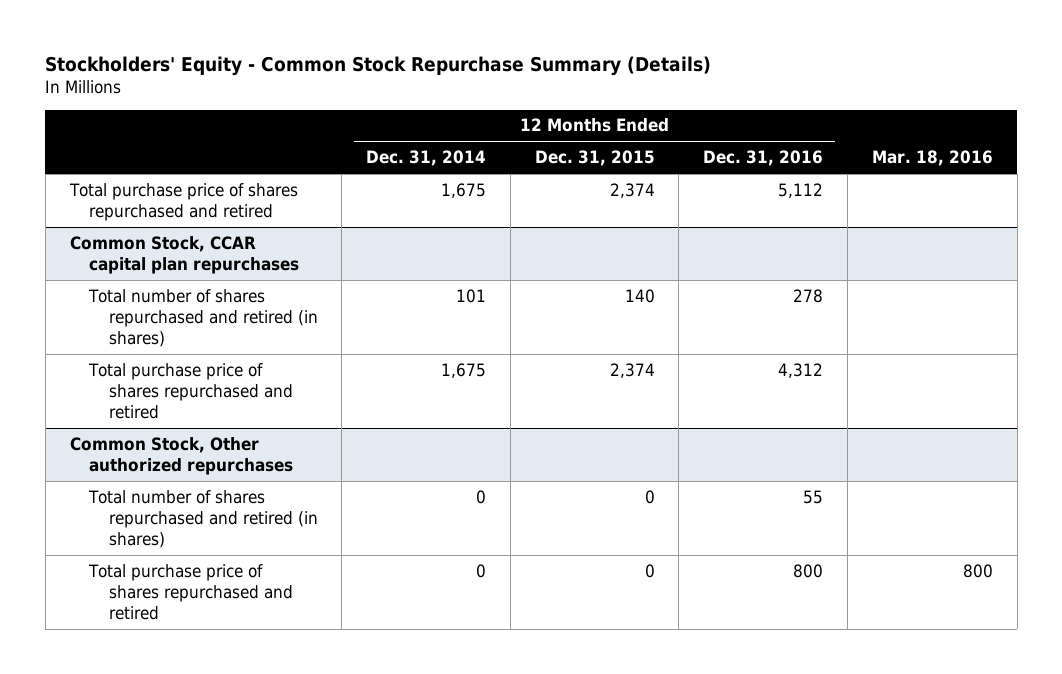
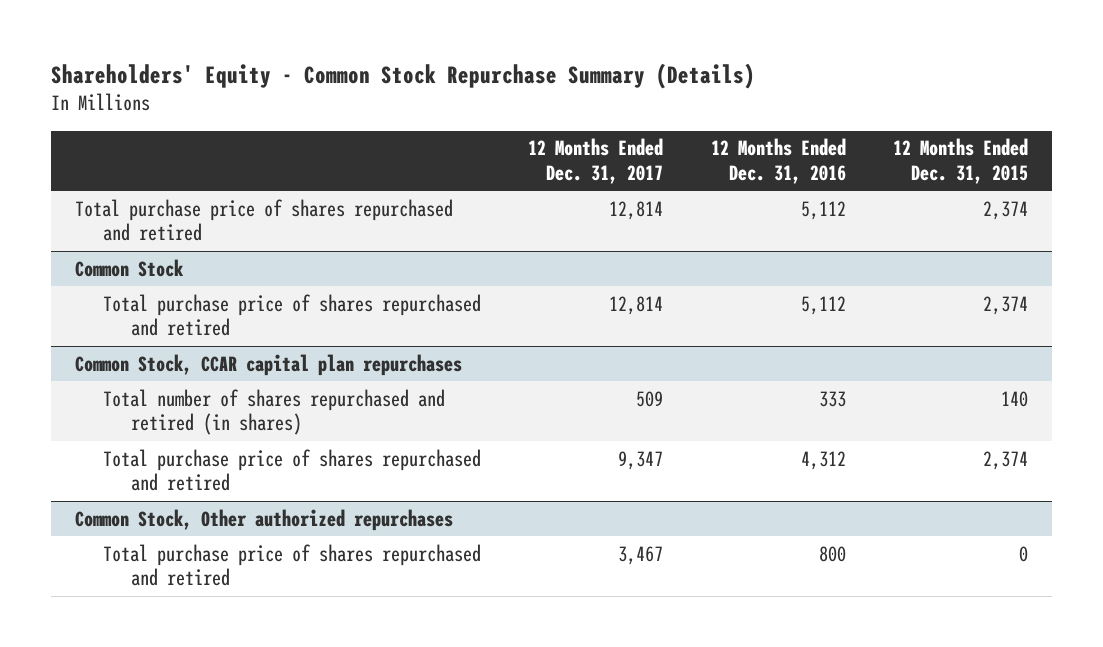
[45,55,712,76] Stockholders' Equity - Common Stock Repurchase Summary (Details) -> [51,62,756,89] Shareholders' Equity - Common Stock Repurchase Summary (Details)
[366,150,487,167] Dec. 31, 2014 -> none
[871,150,993,167] Mar. 18, 2016 -> none
none -> [528,138,664,185] 12 Months Ended Dec. 31, 2017
none -> [75,258,185,277] Common Stock
none -> [102,293,481,337] Total purchase price of shares repurchased and retired
[793,288,824,303] 278 -> [818,390,846,407] 333
[88,489,318,548] Total number of shares repurchased and retired (in shares) -> none

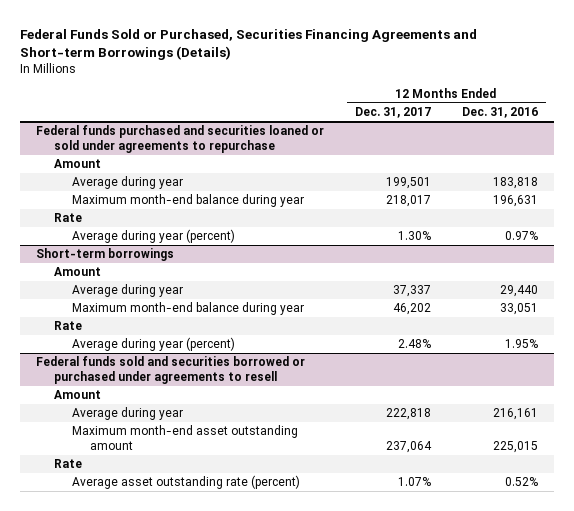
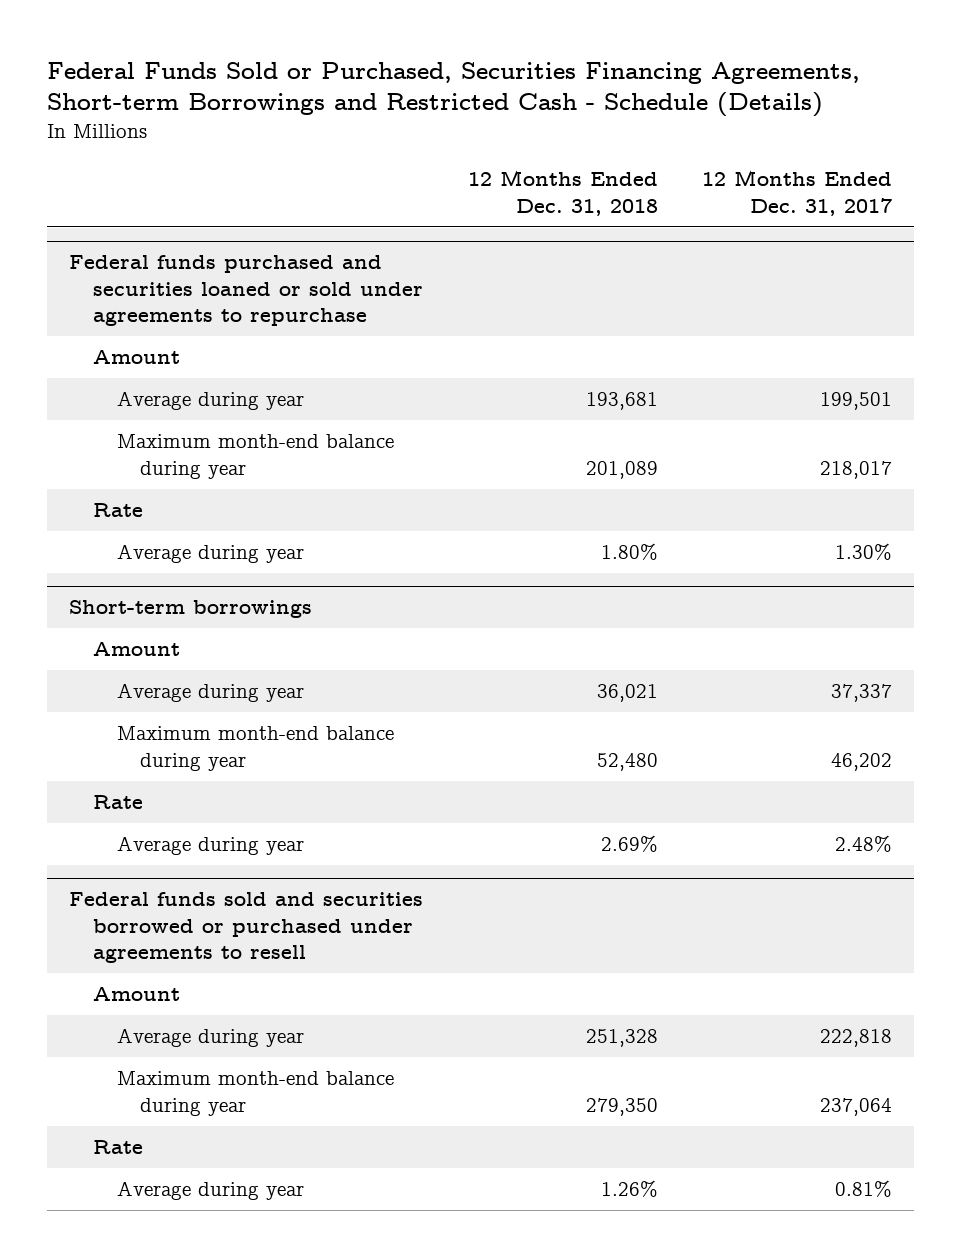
[20,28,478,61] Federal Funds Sold or Purchased, Securities Financing Agreements and Short-term Borrowings (Details) -> [47,61,861,118] Federal Funds Sold or Purchased, Securities Financing Agreements, Short-term Borrowings and Restricted Cash - Schedule (Details)
[462,107,539,119] Dec. 31, 2016 -> none
none -> [467,170,658,216] 12 Months Ended Dec. 31, 2018
[72,229,236,244] Average during year (percent) -> [116,544,304,564] Average during year
[72,337,236,352] Average during year (percent) -> [116,836,304,856] Average during year
[72,425,299,451] Maximum month-end asset outstanding amount -> [116,1071,394,1116] Maximum month-end balance during year
[72,475,301,490] Average asset outstanding rate (percent) -> none
none -> [116,1181,304,1201] Average during year

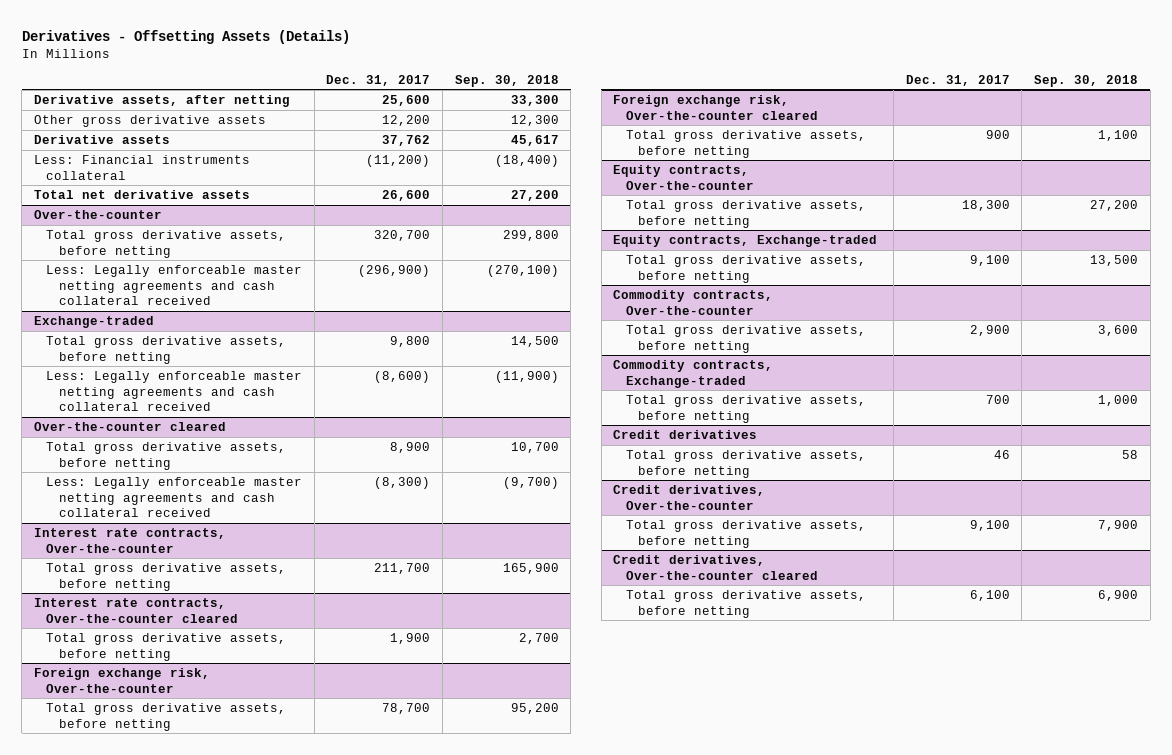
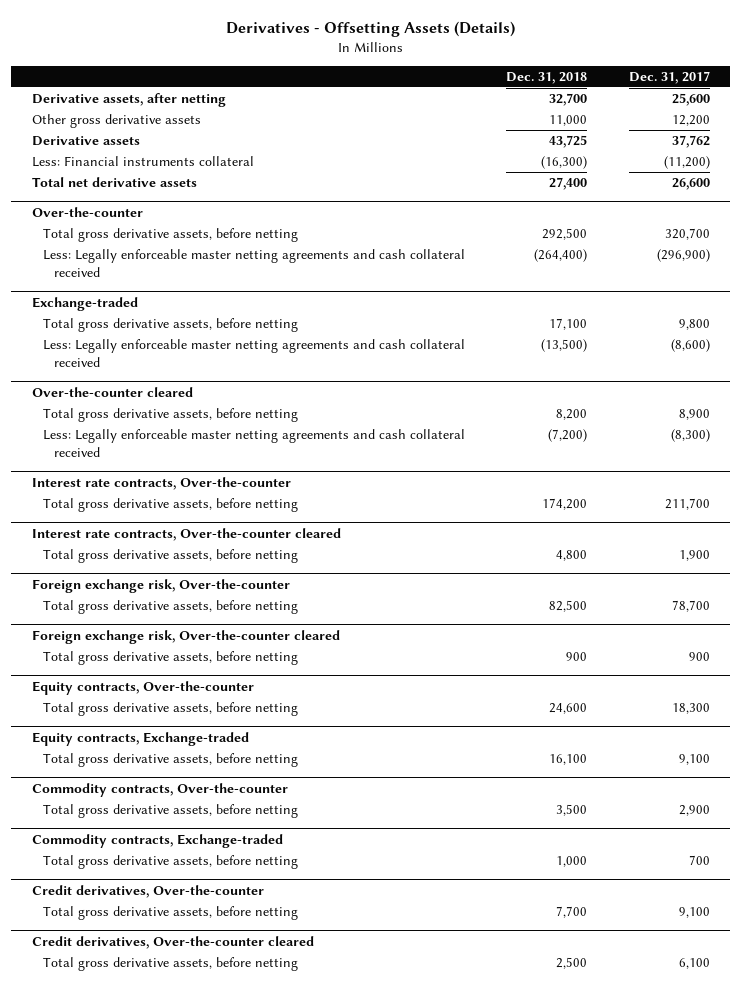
[454,74,559,87] Sep. 30, 2018 -> none
none -> [506,71,588,84] Dec. 31, 2018
[613,429,758,439] Credit derivatives -> none
[625,449,866,478] Total gross derivative assets, before netting -> none

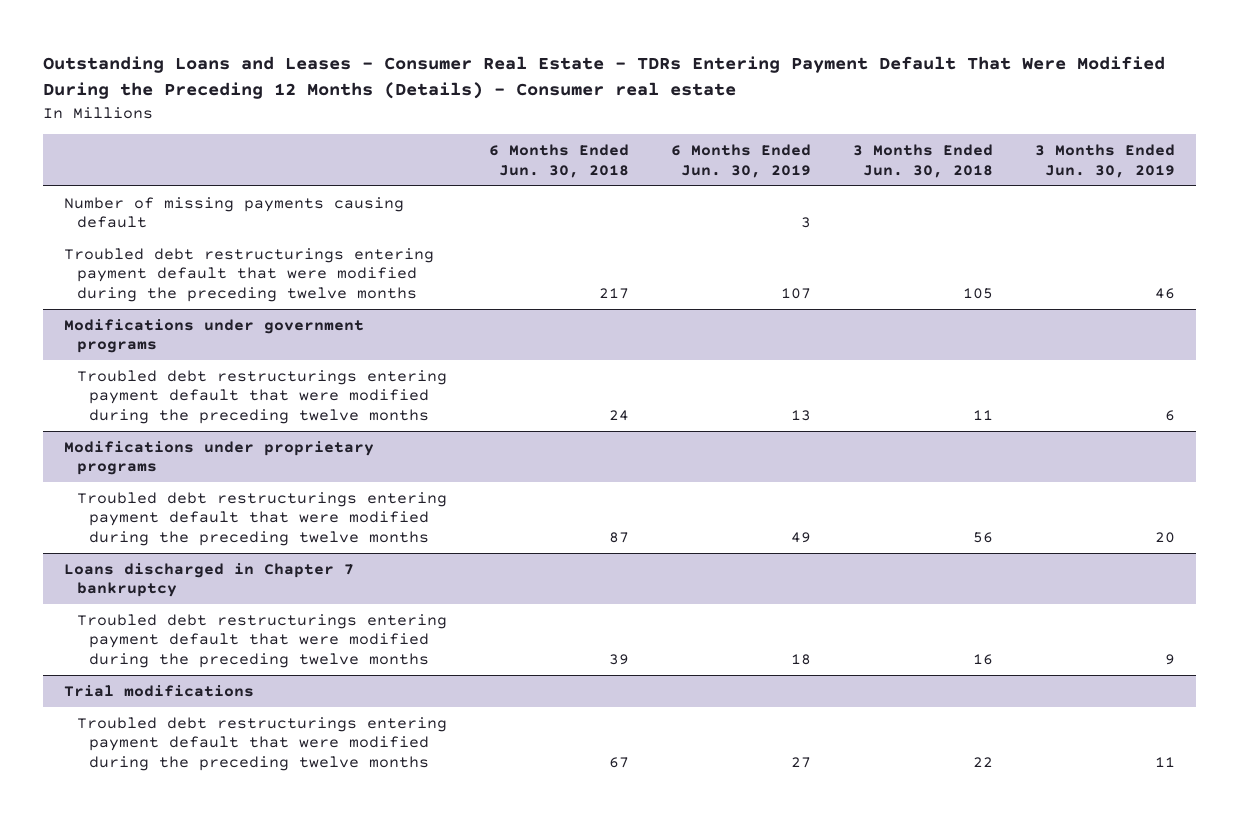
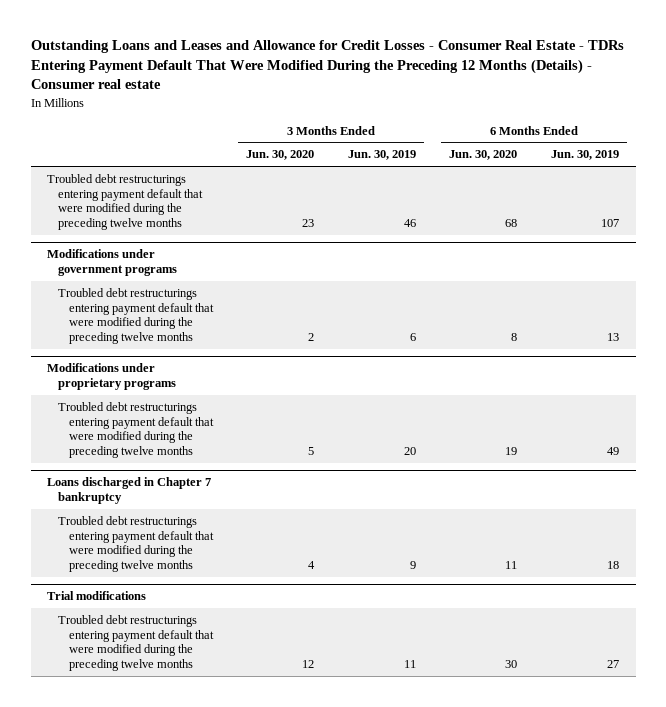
[43,56,1166,100] Outstanding Loans and Leases - Consumer Real Estate - TDRs Entering Payment Default That Were Modified During the Preceding 12 Months (Details) - Consumer real estate -> [30,40,624,90] Outstanding Loans and Leases and Allowance for Credit Losses - Consumer Real Estate - TDRs Entering Payment Default That Were Modified During the Preceding 12 Months (Details) - Consumer real estate
[488,144,629,178] 6 Months Ended Jun. 30, 2018 -> none
[853,144,994,178] 3 Months Ended Jun. 30, 2018 -> none
none -> [246,150,315,161] Jun. 30, 2020
none -> [449,150,518,161] Jun. 30, 2020
[64,196,405,229] Number of missing payments causing default -> none

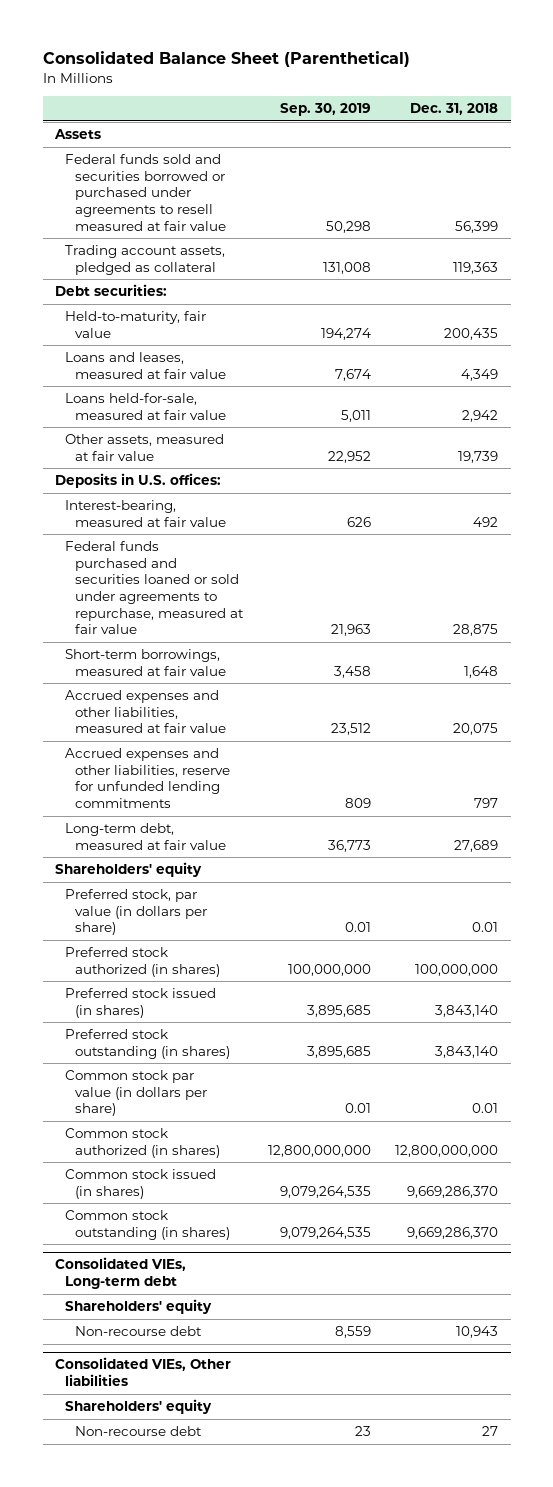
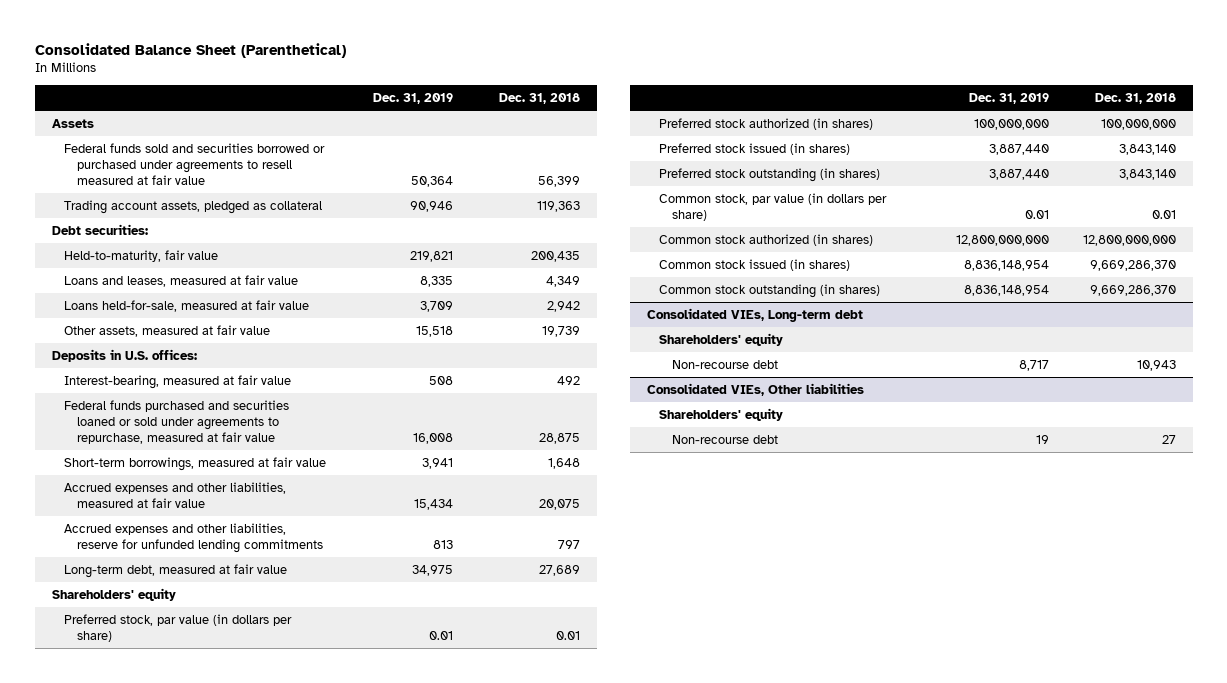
[279,103,371,117] Sep. 30, 2019 -> none
none -> [373,93,454,105] Dec. 31, 2019
[64,1070,207,1117] Common stock par value (in dollars per share) -> [659,192,888,221] Common stock, par value (in dollars per share)

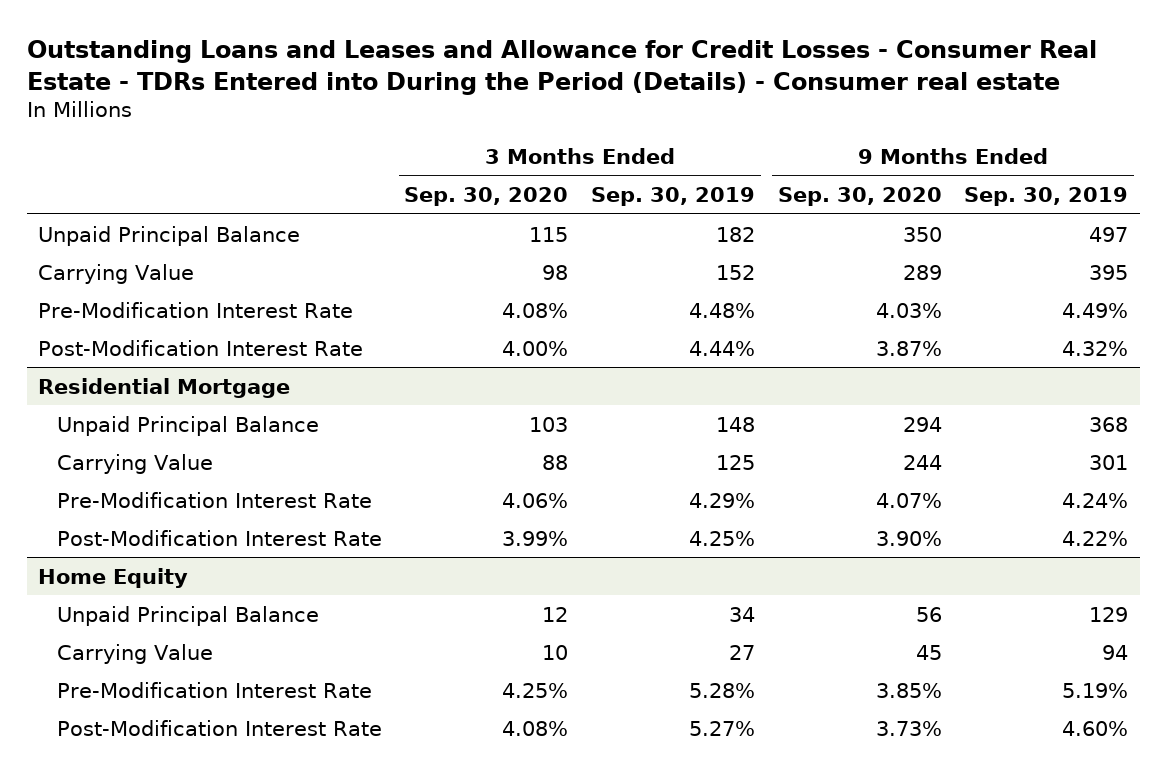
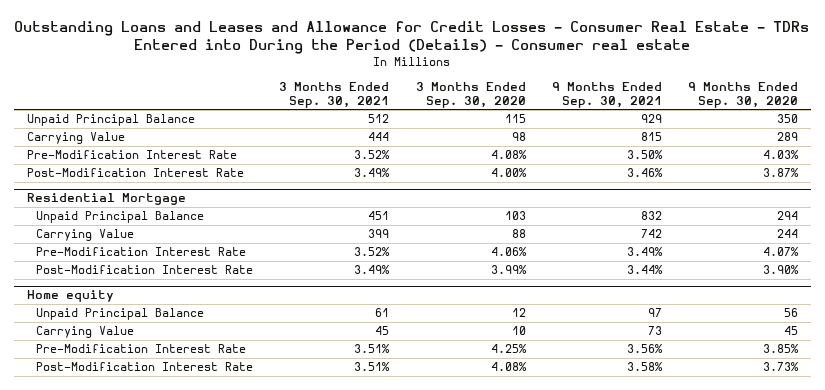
[590,187,755,207] Sep. 30, 2019 -> none
[964,187,1129,207] Sep. 30, 2019 -> none
none -> [279,81,390,108] 3 Months Ended Sep. 30, 2021
none -> [551,81,662,108] 9 Months Ended Sep. 30, 2021
[37,567,188,588] Home Equity -> [26,290,114,303] Home equity

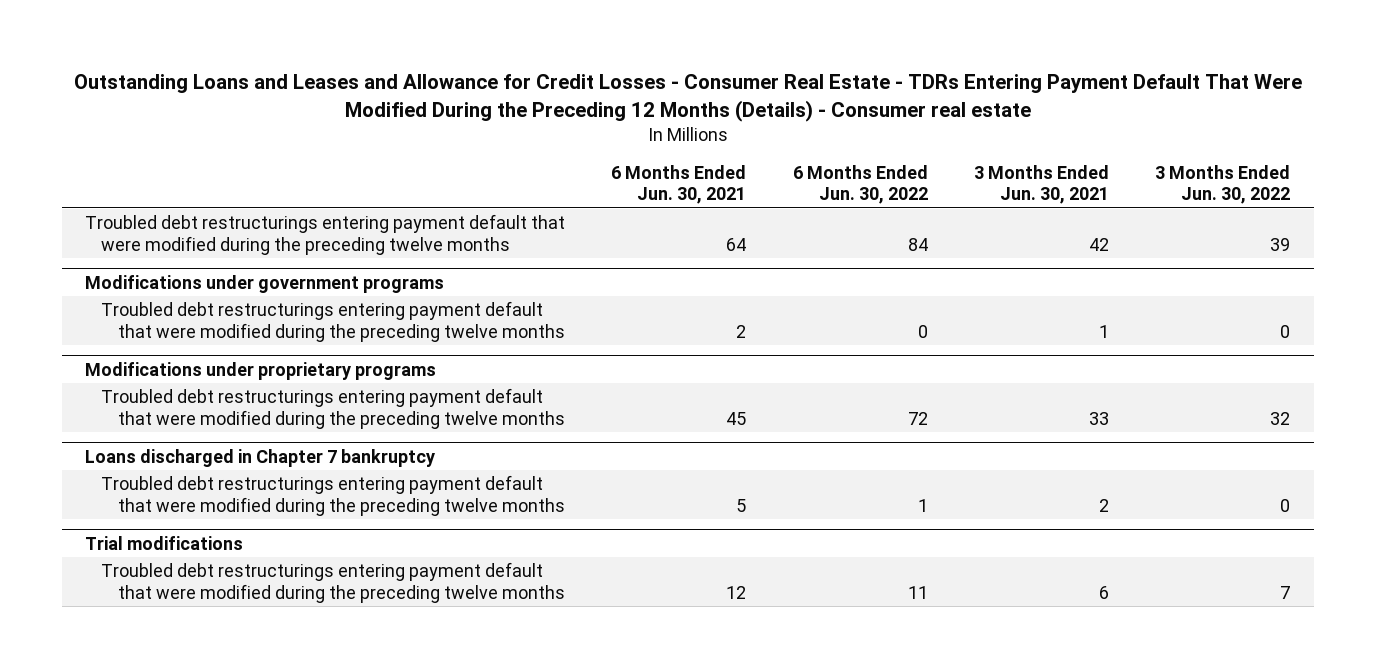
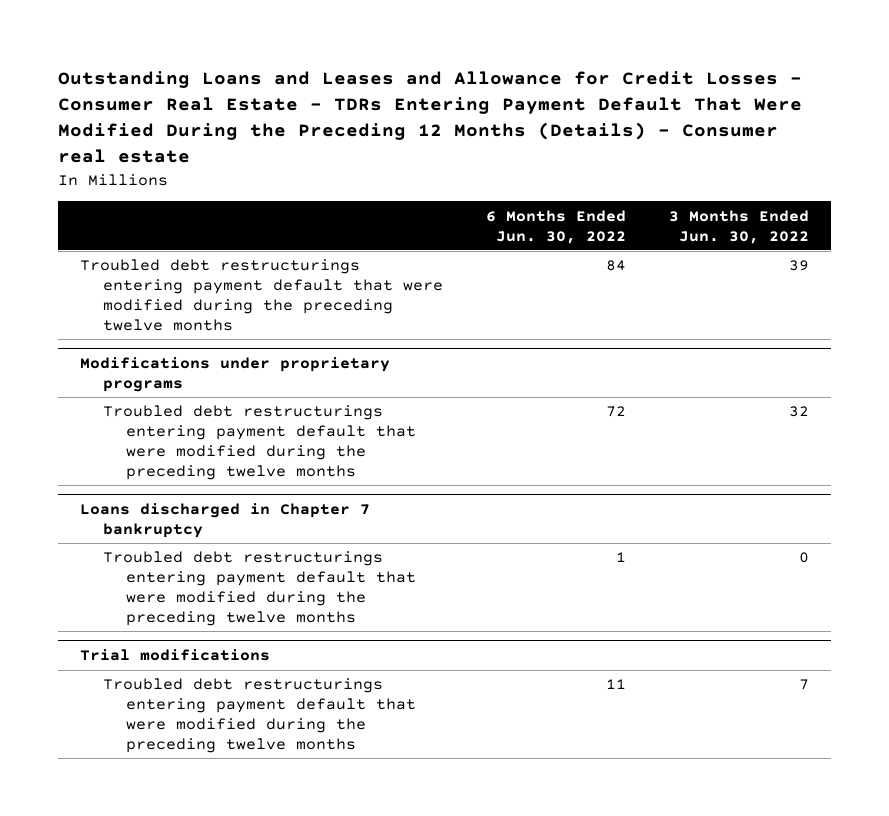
[611,164,747,205] 6 Months Ended Jun. 30, 2021 -> none
[974,164,1110,205] 3 Months Ended Jun. 30, 2021 -> none
[84,274,444,293] Modifications under government programs -> none
[101,300,565,342] Troubled debt restructurings entering payment default that were modified during the preceding twelve months -> none

